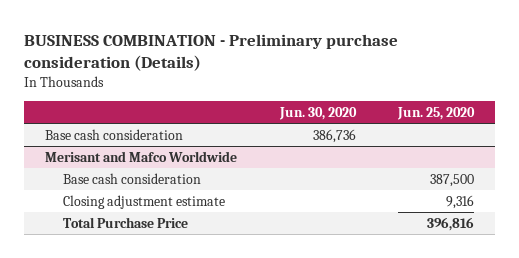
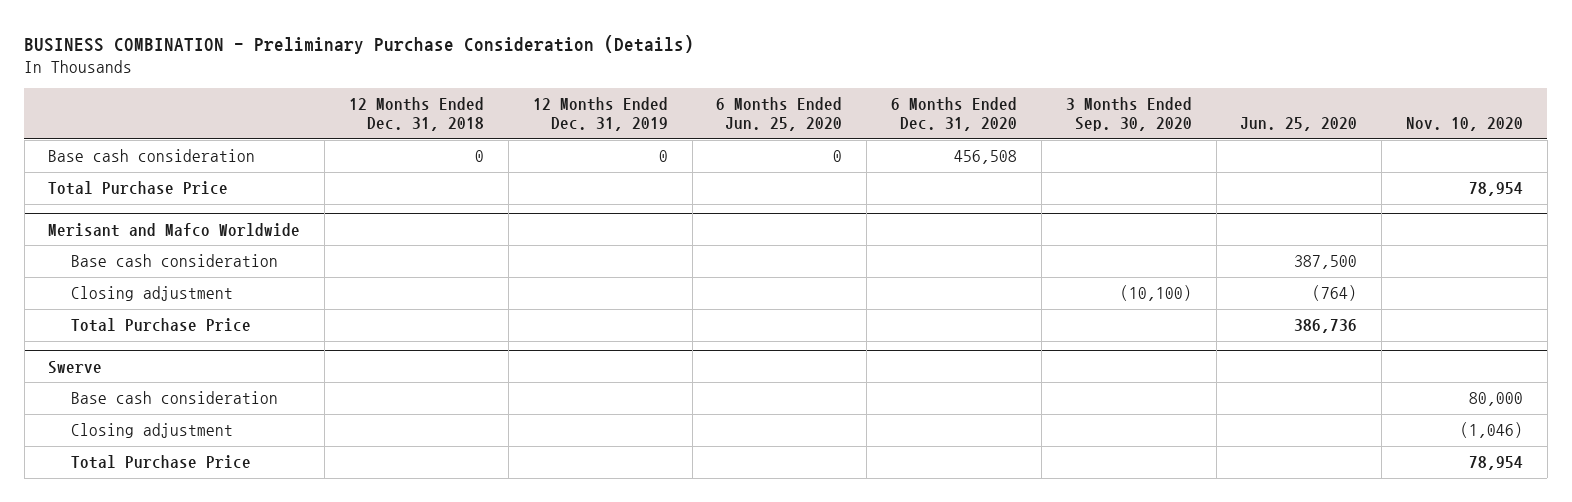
[23,33,398,71] BUSINESS COMBINATION - Preliminary purchase consideration (Details) -> [24,34,695,54] BUSINESS COMBINATION - Preliminary Purchase Consideration (Details)
[278,107,357,121] Jun. 30, 2020 -> none
none -> [349,96,485,132] 12 Months Ended Dec. 31, 2018
none -> [532,96,668,132] 12 Months Ended Dec. 31, 2019
none -> [716,96,843,132] 6 Months Ended Jun. 25, 2020
none -> [891,96,1018,132] 6 Months Ended Dec. 31, 2020
none -> [1065,96,1192,132] 3 Months Ended Sep. 30, 2020
none -> [1406,117,1524,132] Nov. 10, 2020
none -> [48,180,229,195] Total Purchase Price
[63,194,226,209] Closing adjustment estimate -> [71,285,234,301] Closing adjustment
[445,194,474,209] 9,316 -> [1312,284,1358,301] (764)
[426,216,474,231] 396,816 -> [1294,318,1358,333] 386,736
none -> [48,360,103,374] Swerve
none -> [71,390,279,404] Base cash consideration
none -> [71,422,234,438] Closing adjustment
none -> [71,454,252,469] Total Purchase Price

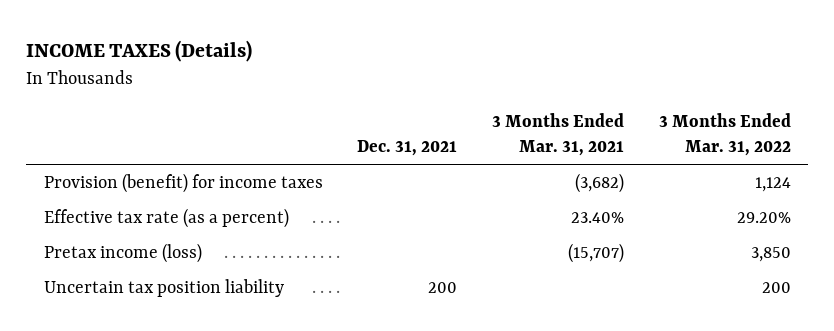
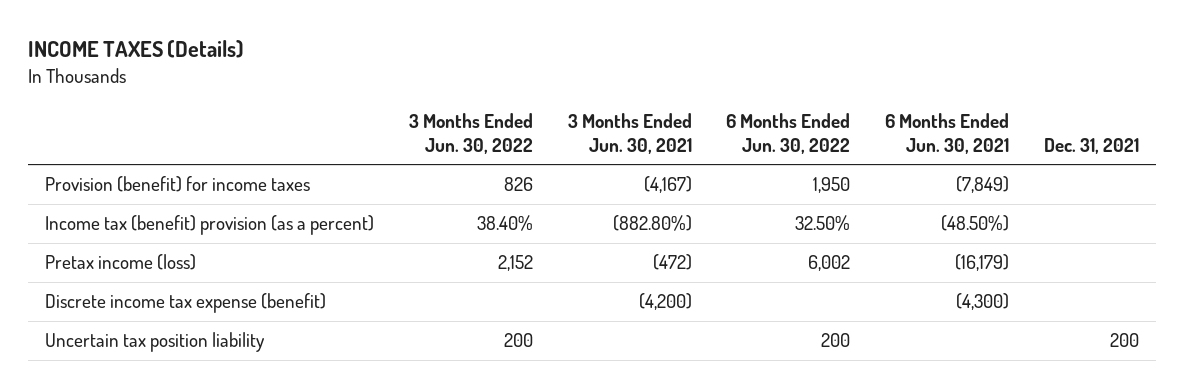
[491,113,624,157] 3 Months Ended Mar. 31, 2021 -> none
[658,113,791,157] 3 Months Ended Mar. 31, 2022 -> none
none -> [408,113,533,154] 3 Months Ended Jun. 30, 2022
none -> [567,113,692,154] 3 Months Ended Jun. 30, 2021
none -> [726,113,851,154] 6 Months Ended Jun. 30, 2022
none -> [885,113,1010,154] 6 Months Ended Jun. 30, 2021
[43,208,289,229] Effective tax rate (as a percent) -> [45,215,375,236] Income tax (benefit) provision (as a percent)
none -> [45,293,327,314] Discrete income tax expense (benefit)

